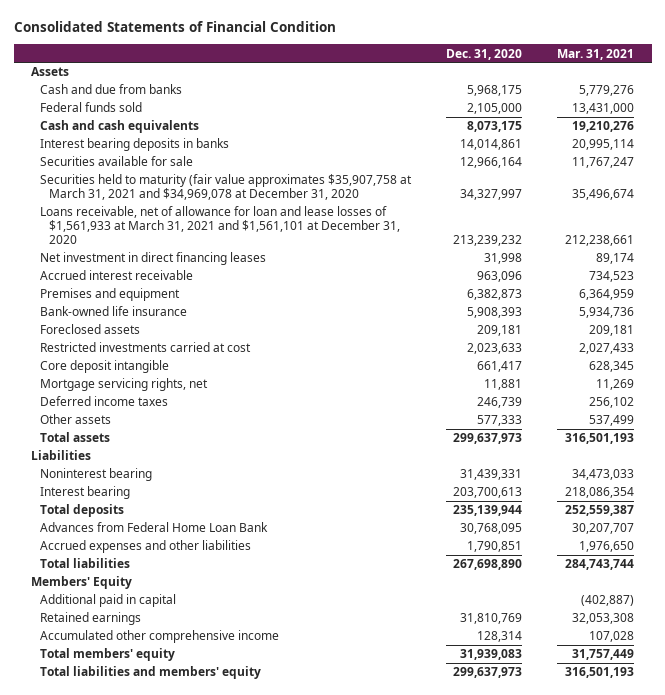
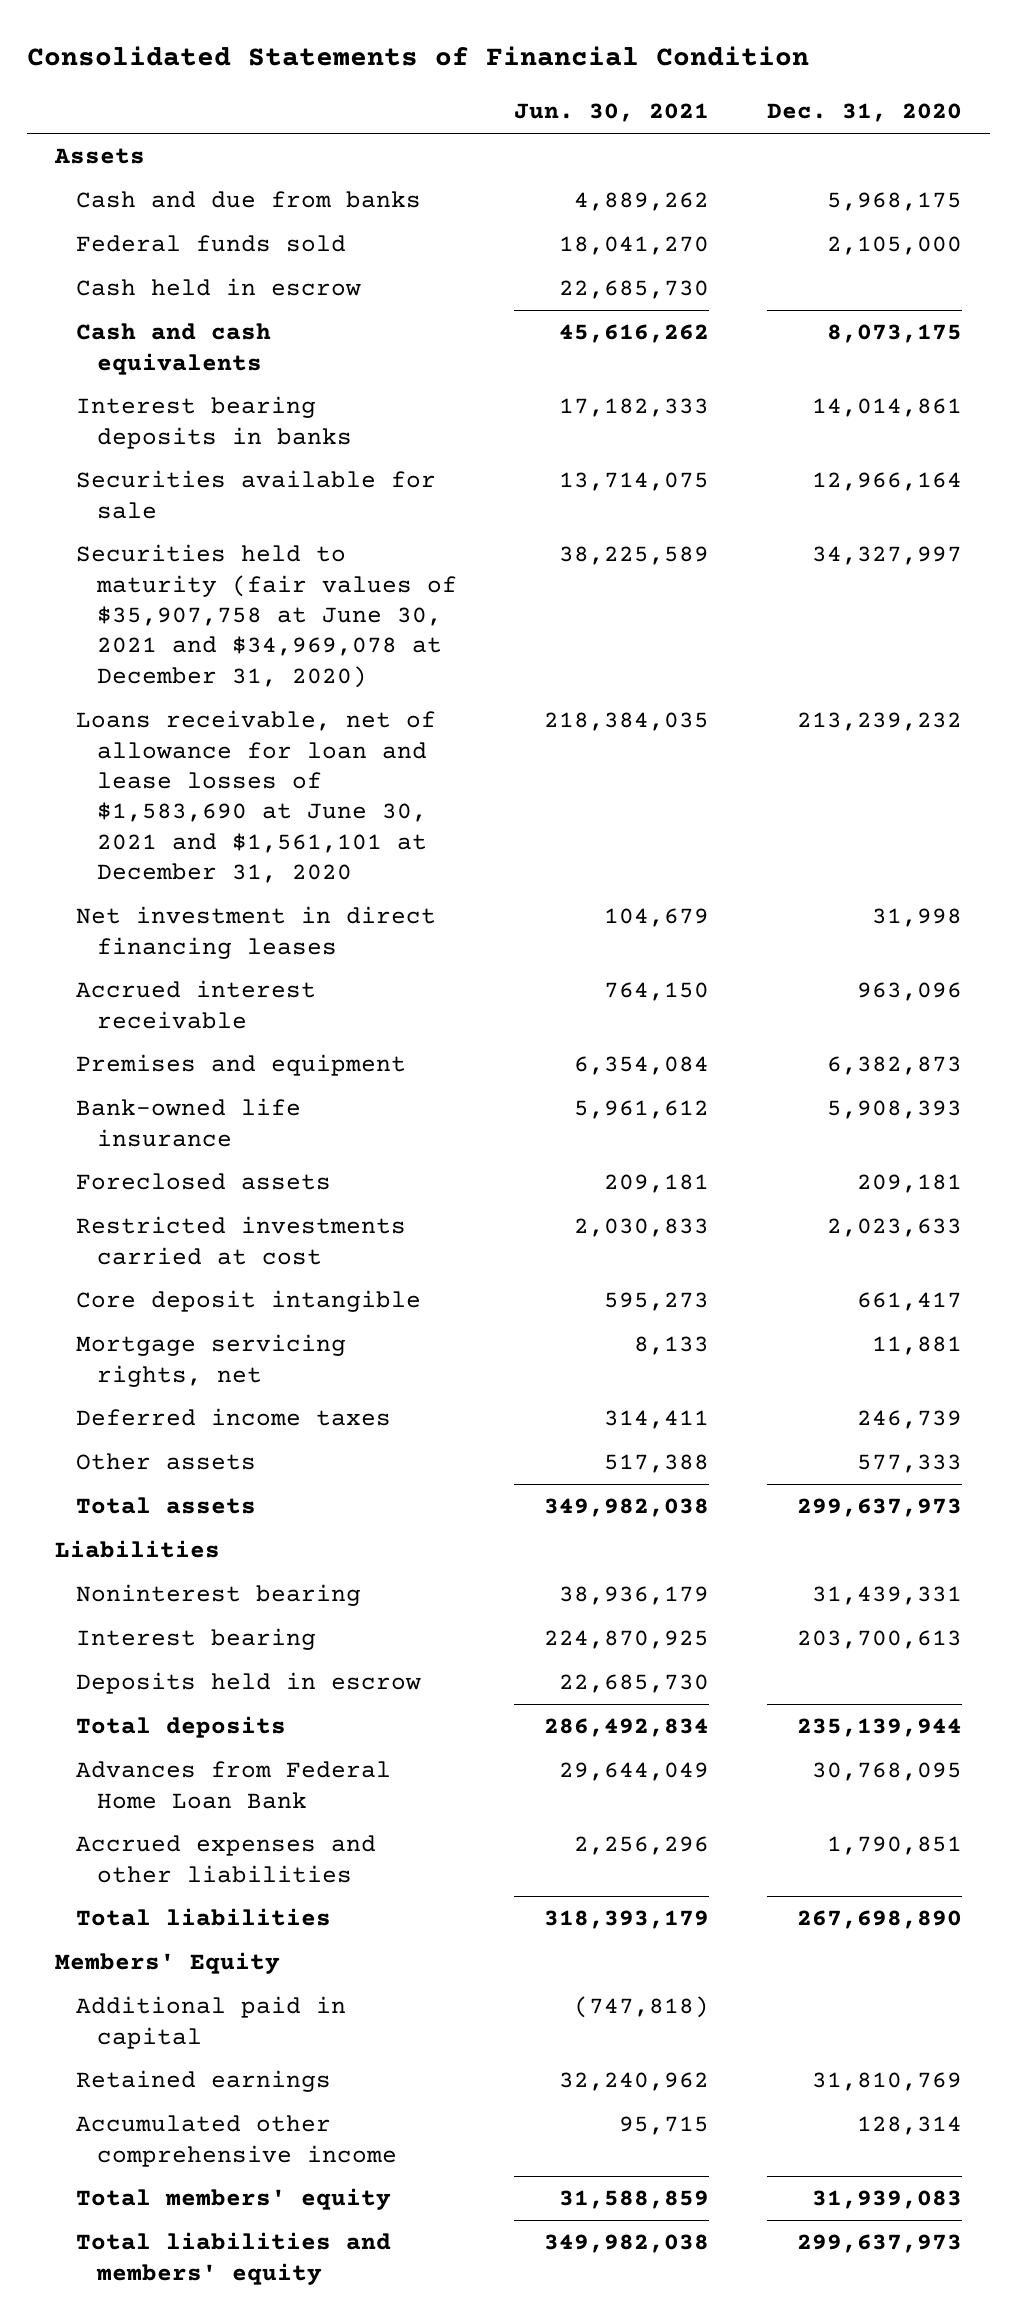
[556,48,634,60] Mar. 31, 2021 -> none
none -> [514,103,710,123] Jun. 30, 2021
none -> [76,278,362,297] Cash held in escrow
[39,174,412,201] Securities held to maturity (fair value approximates $35,907,758 at March 31, 2021 and $34,969,078 at December 31, 2020 -> [76,544,457,688] Securities held to maturity (fair values of $35,907,758 at June 30, 2021 and $34,969,078 at December 31, 2020)
[39,206,400,244] Loans receivable, net of allowance for loan and lease losses of $1,561,933 at March 31, 2021 and $1,561,101 at December 31, 2020 -> [76,710,437,884] Loans receivable, net of allowance for loan and lease losses of $1,583,690 at June 30, 2021 and $1,561,101 at December 31, 2020
none -> [76,1672,422,1695] Deposits held in escrow

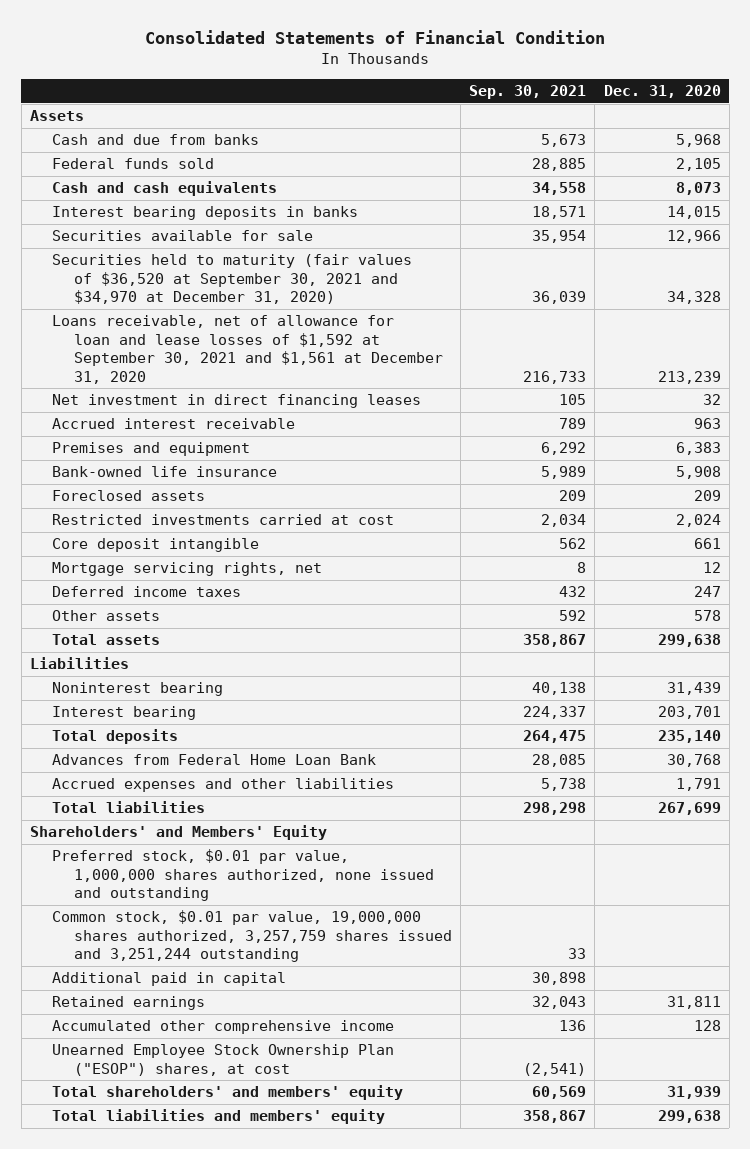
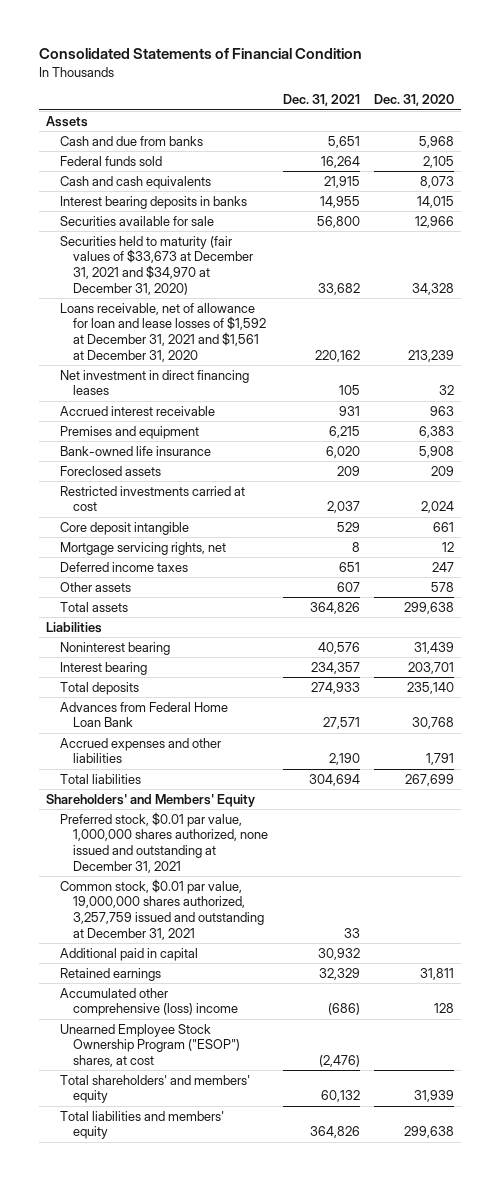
[469,84,587,99] Sep. 30, 2021 -> none
none -> [282,94,360,107] Dec. 31, 2021
[51,254,412,305] Securities held to maturity (fair values of $36,520 at September 30, 2021 and $34,970 at December 31, 2020) -> [59,235,254,295] Securities held to maturity (fair values of $33,673 at December 31, 2021 and $34,970 at December 31, 2020)
[51,315,444,384] Loans receivable, net of allowance for loan and lease losses of $1,592 at September 30, 2021 and $1,561 at December 31, 2020 -> [59,302,267,362] Loans receivable, net of allowance for loan and lease losses of $1,592 at December 31, 2021 and $1,561 at December 31, 2020
[51,849,435,902] Preferred stock, $0.01 par value, 1,000,000 shares authorized, none issued and outstanding -> [59,811,269,873] Preferred stock, $0.01 par value, 1,000,000 shares authorized, none issued and outstanding at December 31, 2021
[51,910,453,963] Common stock, $0.01 par value, 19,000,000 shares authorized, 3,257,759 shares issued and 3,251,244 outstanding -> [59,878,265,940] Common stock, $0.01 par value, 19,000,000 shares authorized, 3,257,759 issued and outstanding at December 31, 2021
[51,1020,394,1035] Accumulated other comprehensive income -> [59,987,239,1017] Accumulated other comprehensive (loss) income
[51,1044,394,1076] Unearned Employee Stock Ownership Plan ("ESOP") shares, at cost -> [59,1023,241,1067] Unearned Employee Stock Ownership Program ("ESOP") shares, at cost

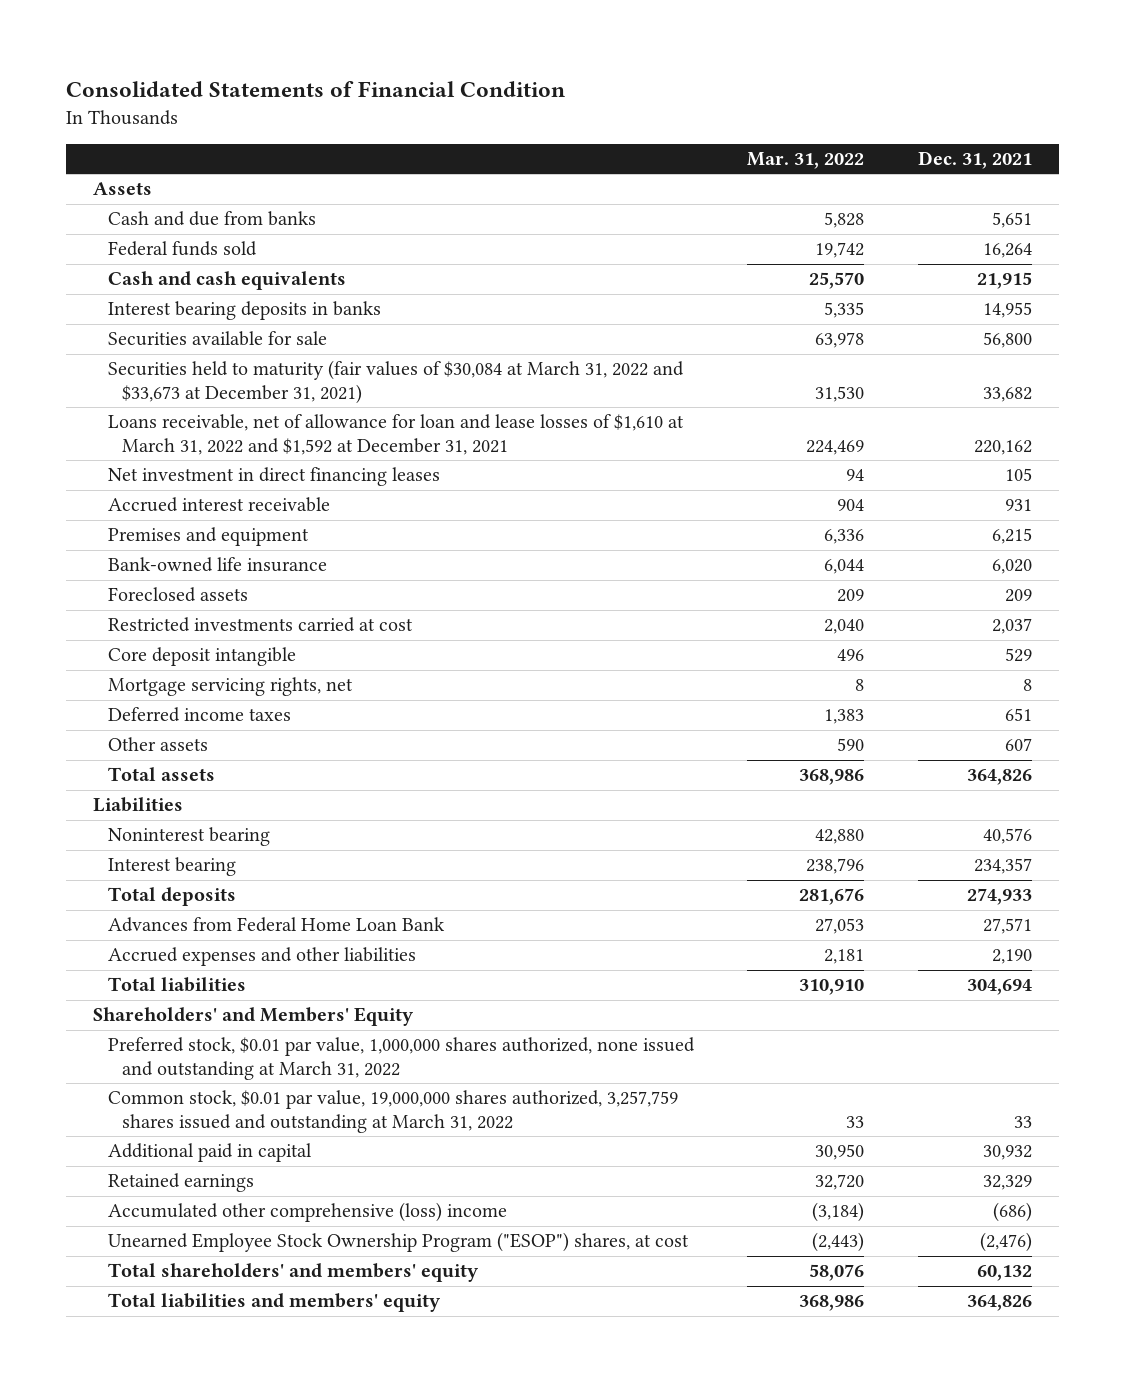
[373,94,454,107] Dec. 31, 2020 -> none
none -> [747,151,865,169] Mar. 31, 2022
[59,235,254,295] Securities held to maturity (fair values of $33,673 at December 31, 2021 and $34,970 at December 31, 2020) -> [107,360,684,404] Securities held to maturity (fair values of $30,084 at March 31, 2022 and $33,673 at December 31, 2021)
[59,302,267,362] Loans receivable, net of allowance for loan and lease losses of $1,592 at December 31, 2021 and $1,561 at December 31, 2020 -> [107,414,684,455] Loans receivable, net of allowance for loan and lease losses of $1,610 at March 31, 2022 and $1,592 at December 31, 2021
[59,811,269,873] Preferred stock, $0.01 par value, 1,000,000 shares authorized, none issued and outstanding at December 31, 2021 -> [107,1037,695,1080] Preferred stock, $0.01 par value, 1,000,000 shares authorized, none issued and outstanding at March 31, 2022
[59,878,265,940] Common stock, $0.01 par value, 19,000,000 shares authorized, 3,257,759 issued and outstanding at December 31, 2021 -> [107,1090,678,1133] Common stock, $0.01 par value, 19,000,000 shares authorized, 3,257,759 shares issued and outstanding at March 31, 2022

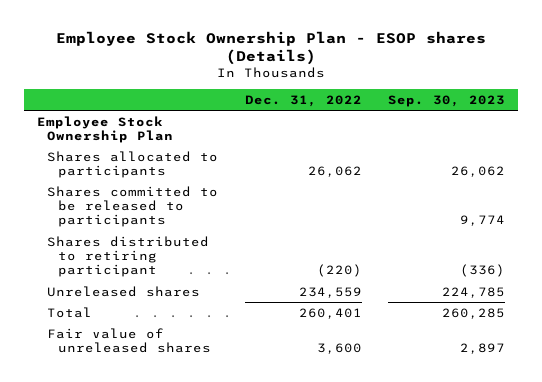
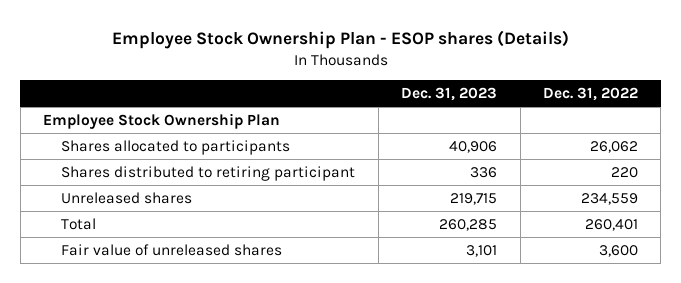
[387,95,505,108] Sep. 30, 2023 -> none
none -> [401,87,498,102] Dec. 31, 2023
[47,185,219,228] Shares committed to be released to participants -> none
[316,264,362,278] (220) -> [611,166,639,178] 220

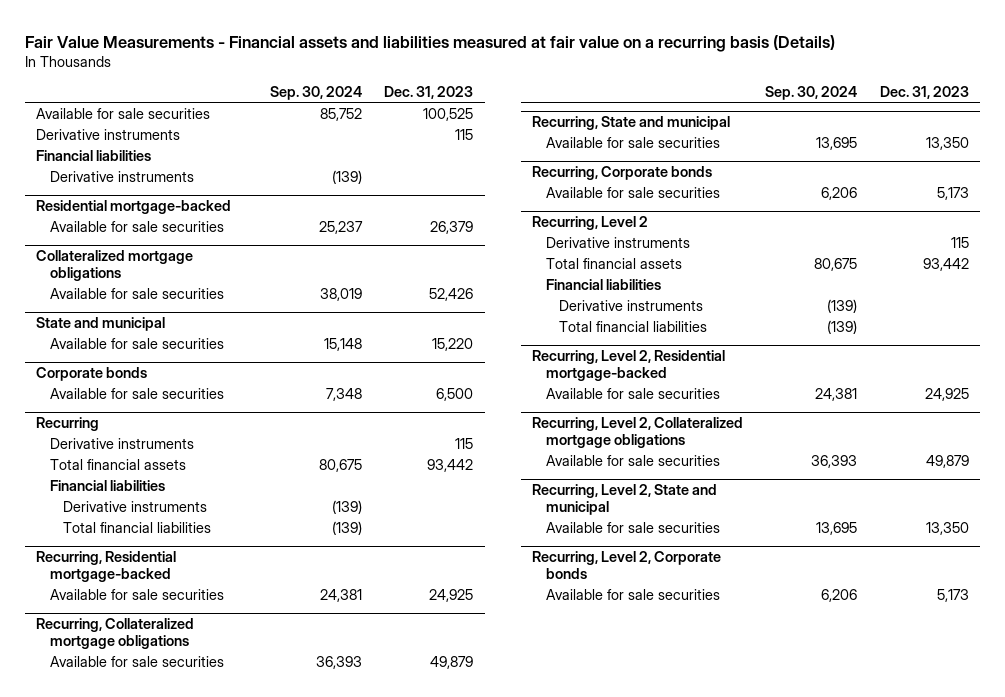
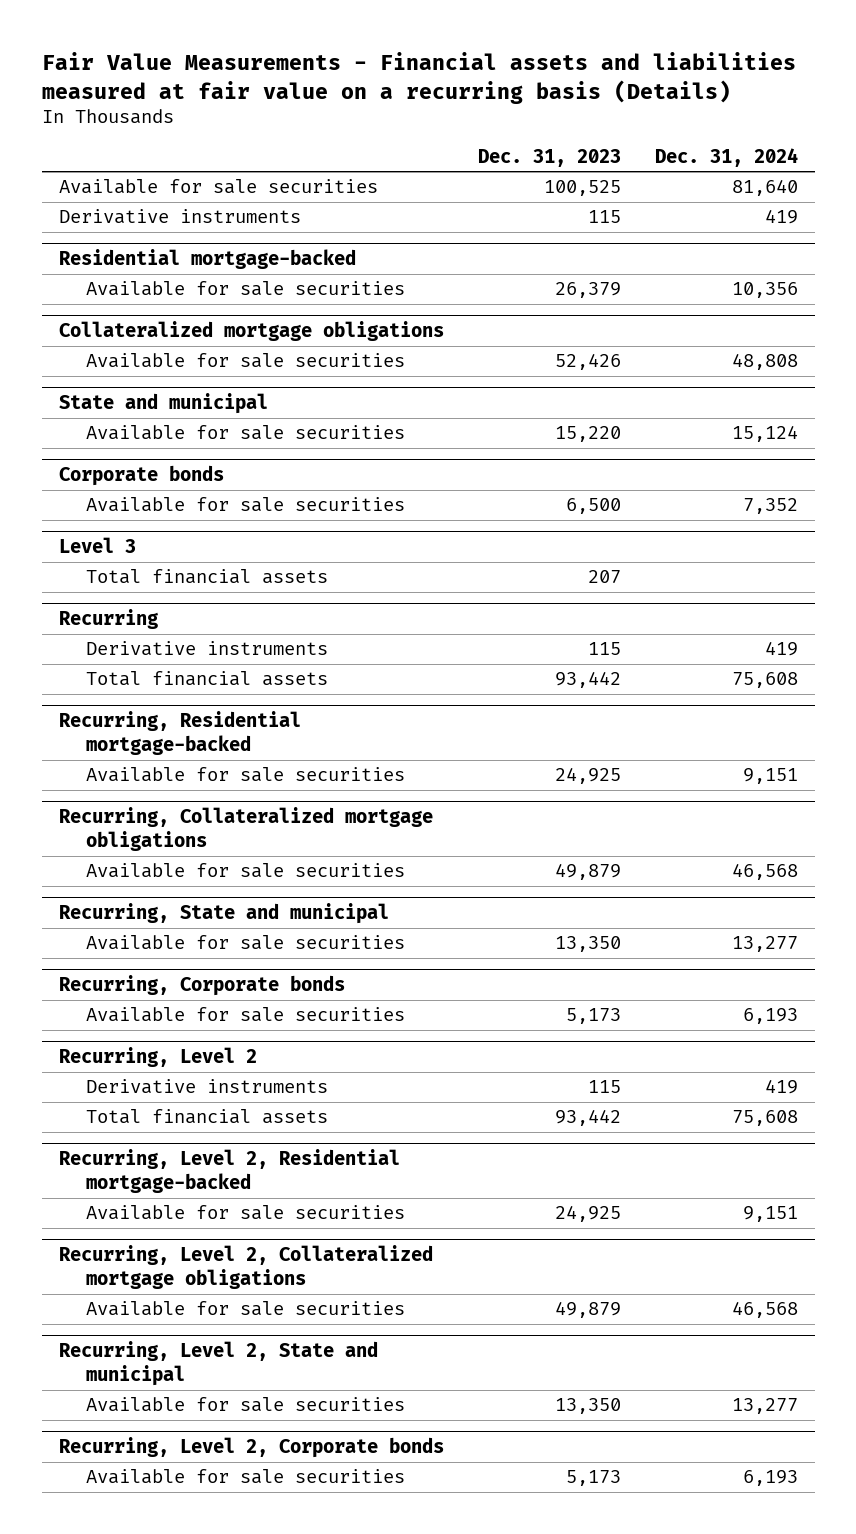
[269,86,362,101] Sep. 30, 2024 -> none
none -> [654,148,798,168] Dec. 31, 2024
[36,149,152,161] Financial liabilities -> none
[49,170,194,182] Derivative instruments -> none
none -> [58,537,136,554] Level 3
none -> [86,569,329,585] Total financial assets
[49,479,165,491] Financial liabilities -> none
[63,500,208,512] Derivative instruments -> none
[63,521,212,533] Total financial liabilities -> none
[545,278,661,290] Financial liabilities -> none
[559,299,704,311] Derivative instruments -> none
[559,320,708,332] Total financial liabilities -> none

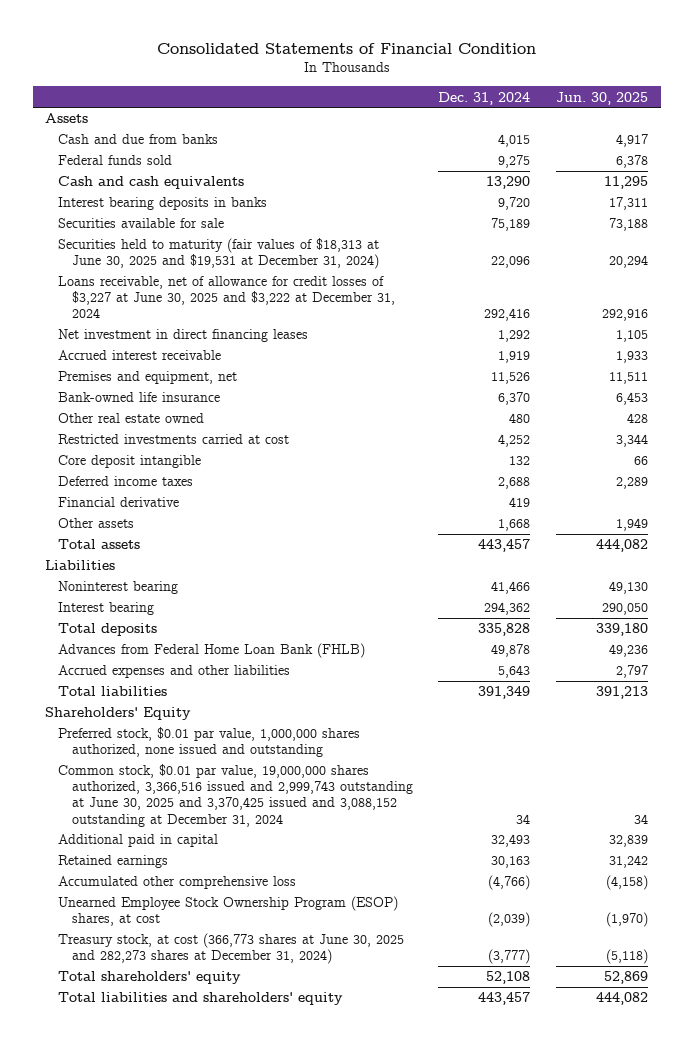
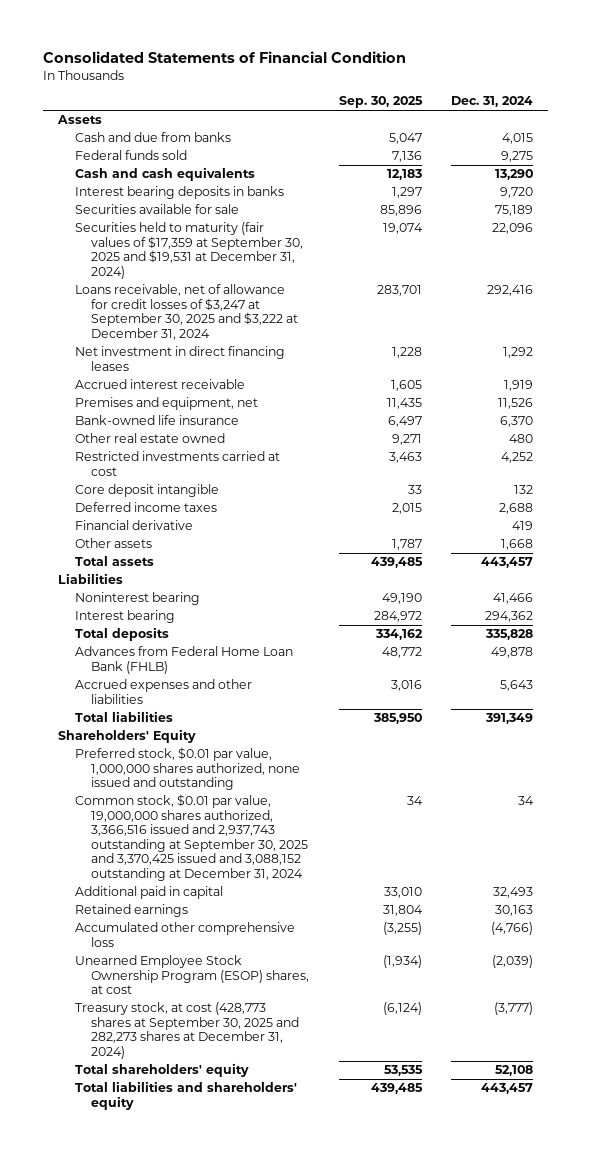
[555,91,648,105] Jun. 30, 2025 -> none
none -> [338,96,423,109] Sep. 30, 2025
[58,238,380,270] Securities held to maturity (fair values of $18,313 at June 30, 2025 and $19,531 at December 31, 2024) -> [74,222,303,279] Securities held to maturity (fair values of $17,359 at September 30, 2025 and $19,531 at December 31, 2024)
[58,276,395,319] Loans receivable, net of allowance for credit losses of $3,227 at June 30, 2025 and $3,222 at December 31, 2024 -> [74,284,298,340] Loans receivable, net of allowance for credit losses of $3,247 at September 30, 2025 and $3,222 at December 31, 2024
[58,764,413,827] Common stock, $0.01 par value, 19,000,000 shares authorized, 3,366,516 issued and 2,999,743 outstanding at June 30, 2025 and 3,370,425 issued and 3,088,152 outstanding at December 31, 2024 -> [74,794,308,881] Common stock, $0.01 par value, 19,000,000 shares authorized, 3,366,516 issued and 2,937,743 outstanding at September 30, 2025 and 3,370,425 issued and 3,088,152 outstanding at December 31, 2024
[58,933,405,965] Treasury stock, at cost (366,773 shares at June 30, 2025 and 282,273 shares at December 31, 2024) -> [74,1002,299,1059] Treasury stock, at cost (428,773 shares at September 30, 2025 and 282,273 shares at December 31, 2024)

